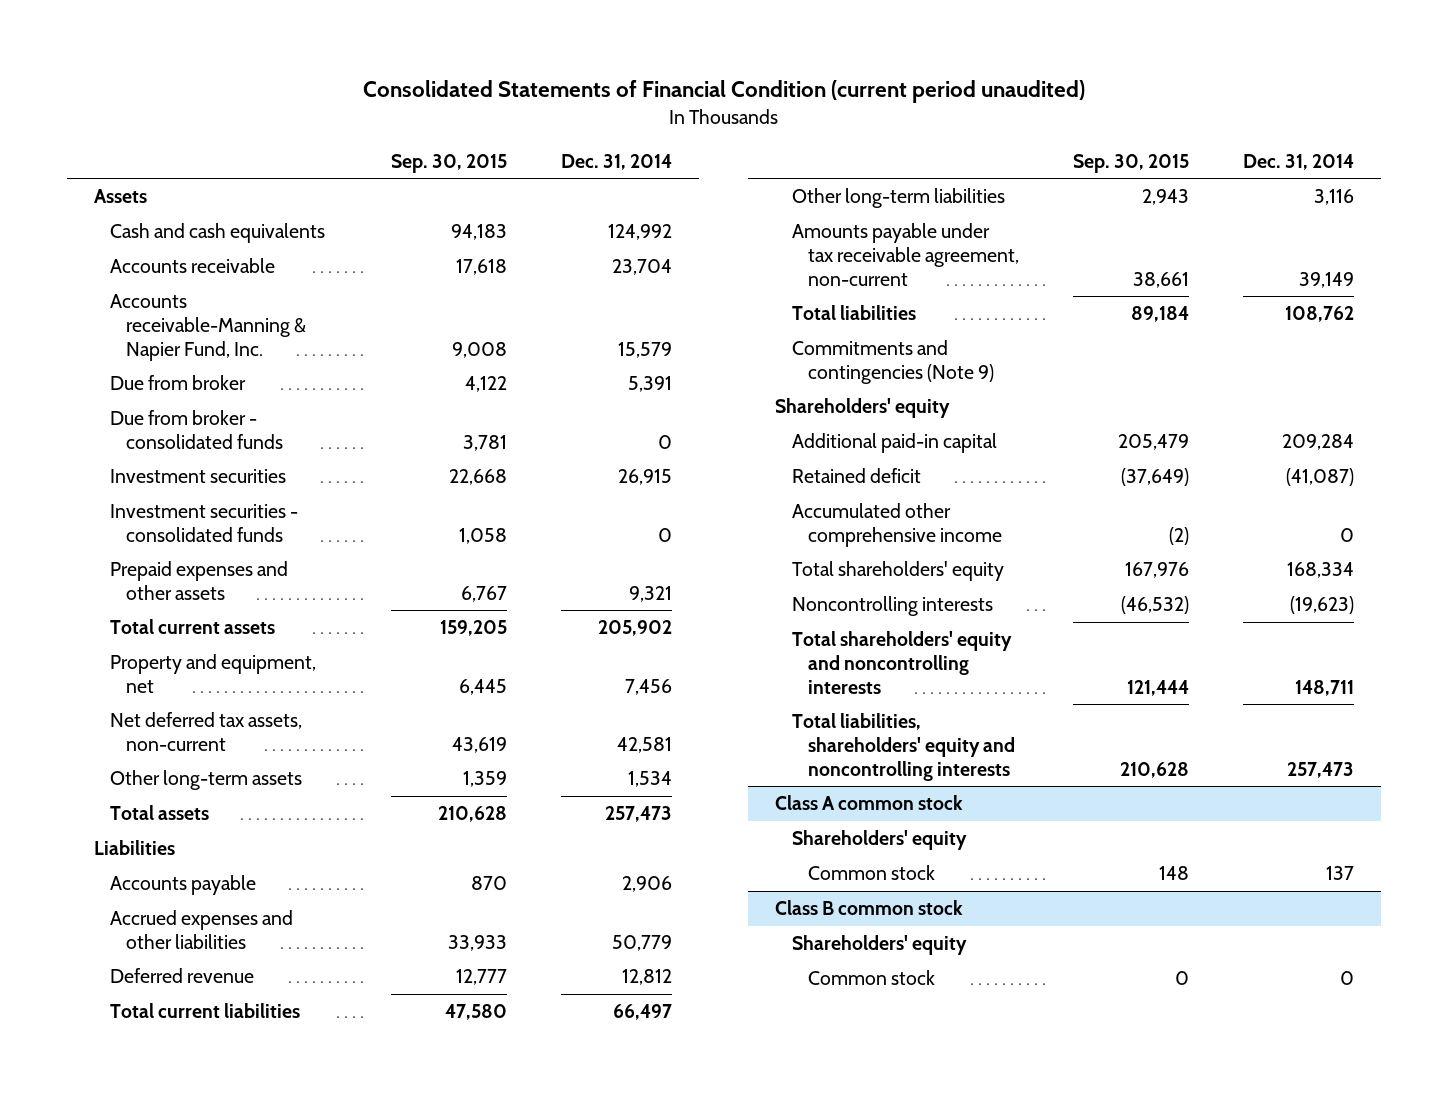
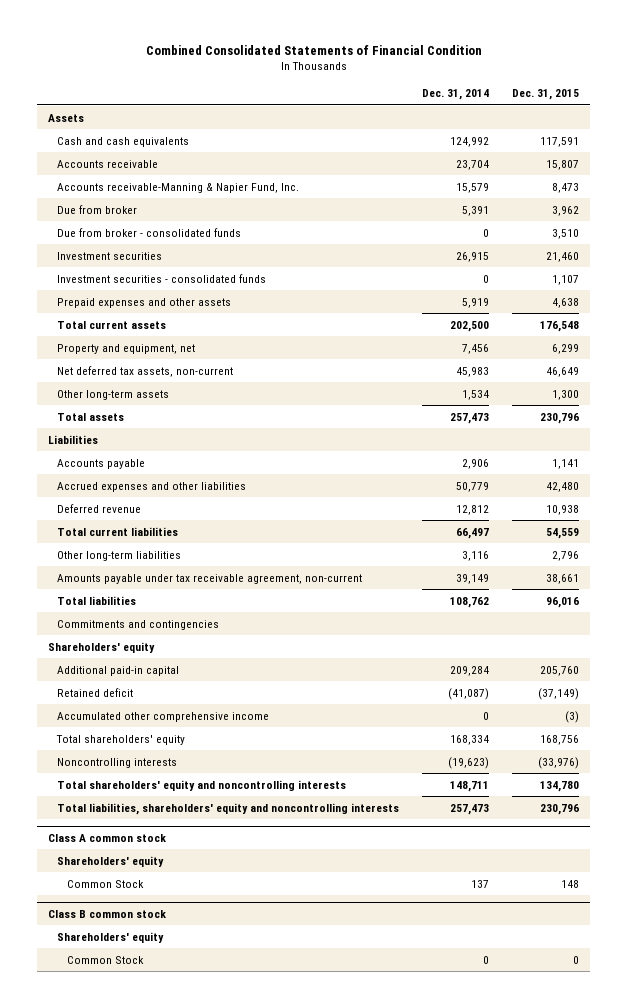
[362,80,1085,104] Consolidated Statements of Financial Condition (current period unaudited) -> [145,44,482,55] Combined Consolidated Statements of Financial Condition
[391,153,508,173] Sep. 30, 2015 -> none
none -> [511,88,579,100] Dec. 31, 2015
[629,585,673,602] 9,321 -> [462,297,490,308] 5,919
[598,620,673,637] 205,902 -> [450,320,490,332] 202,500
[617,736,673,753] 42,581 -> [456,366,490,377] 45,983
[791,340,995,384] Commitments and contingencies (Note 9) -> [57,619,220,630] Commitments and contingencies
[808,865,936,881] Common stock -> [66,879,144,888] Common Stock
[808,970,936,986] Common stock -> [66,955,144,964] Common Stock

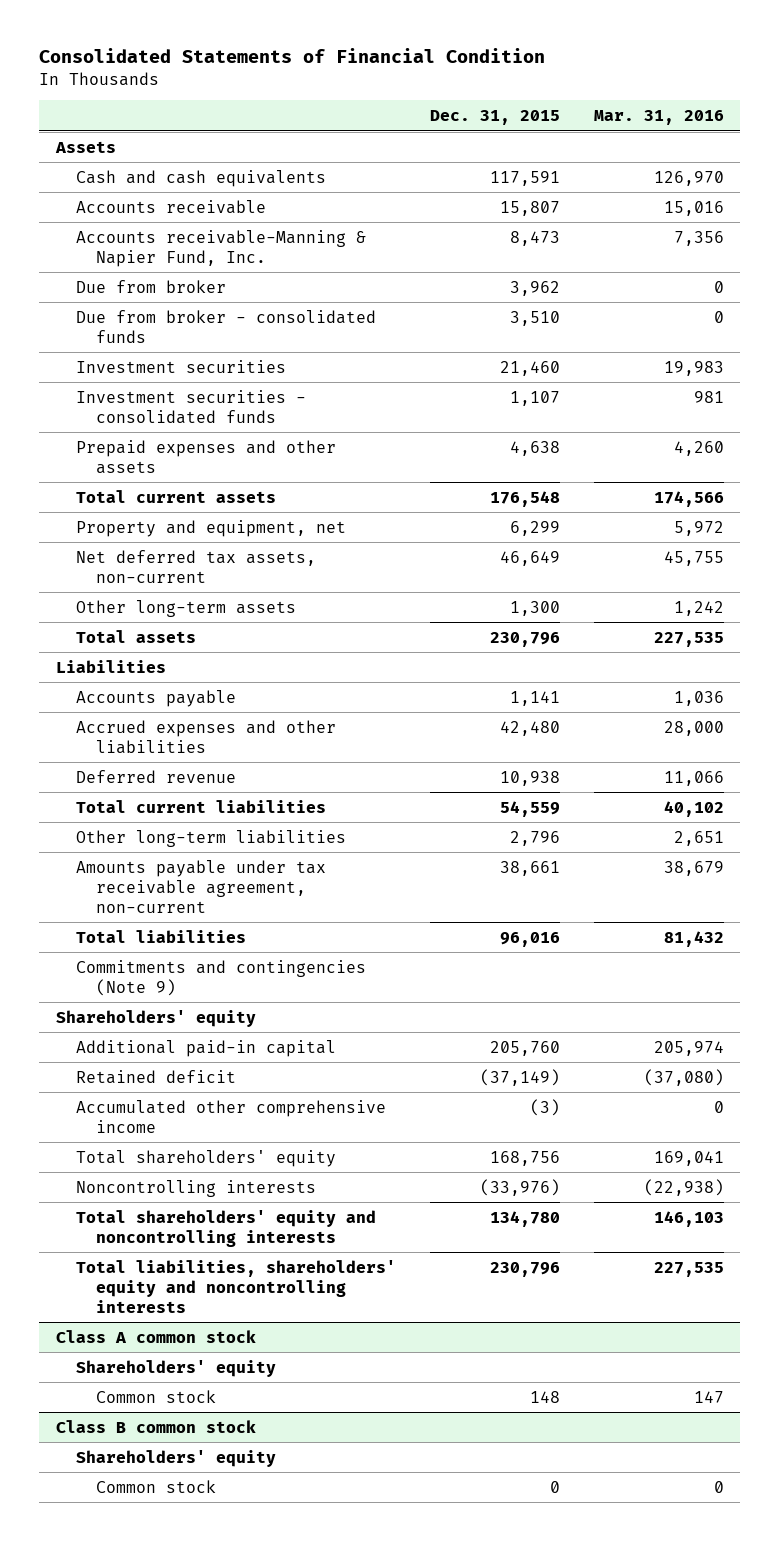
[145,44,482,55] Combined Consolidated Statements of Financial Condition -> [38,48,545,64] Consolidated Statements of Financial Condition
[422,88,490,100] Dec. 31, 2014 -> none
none -> [593,110,724,126] Mar. 31, 2016
[57,619,220,630] Commitments and contingencies -> [76,959,367,996] Commitments and contingencies (Note 9)
[66,879,144,888] Common Stock -> [96,1389,217,1403] Common stock
[66,955,144,964] Common Stock -> [96,1479,217,1493] Common stock

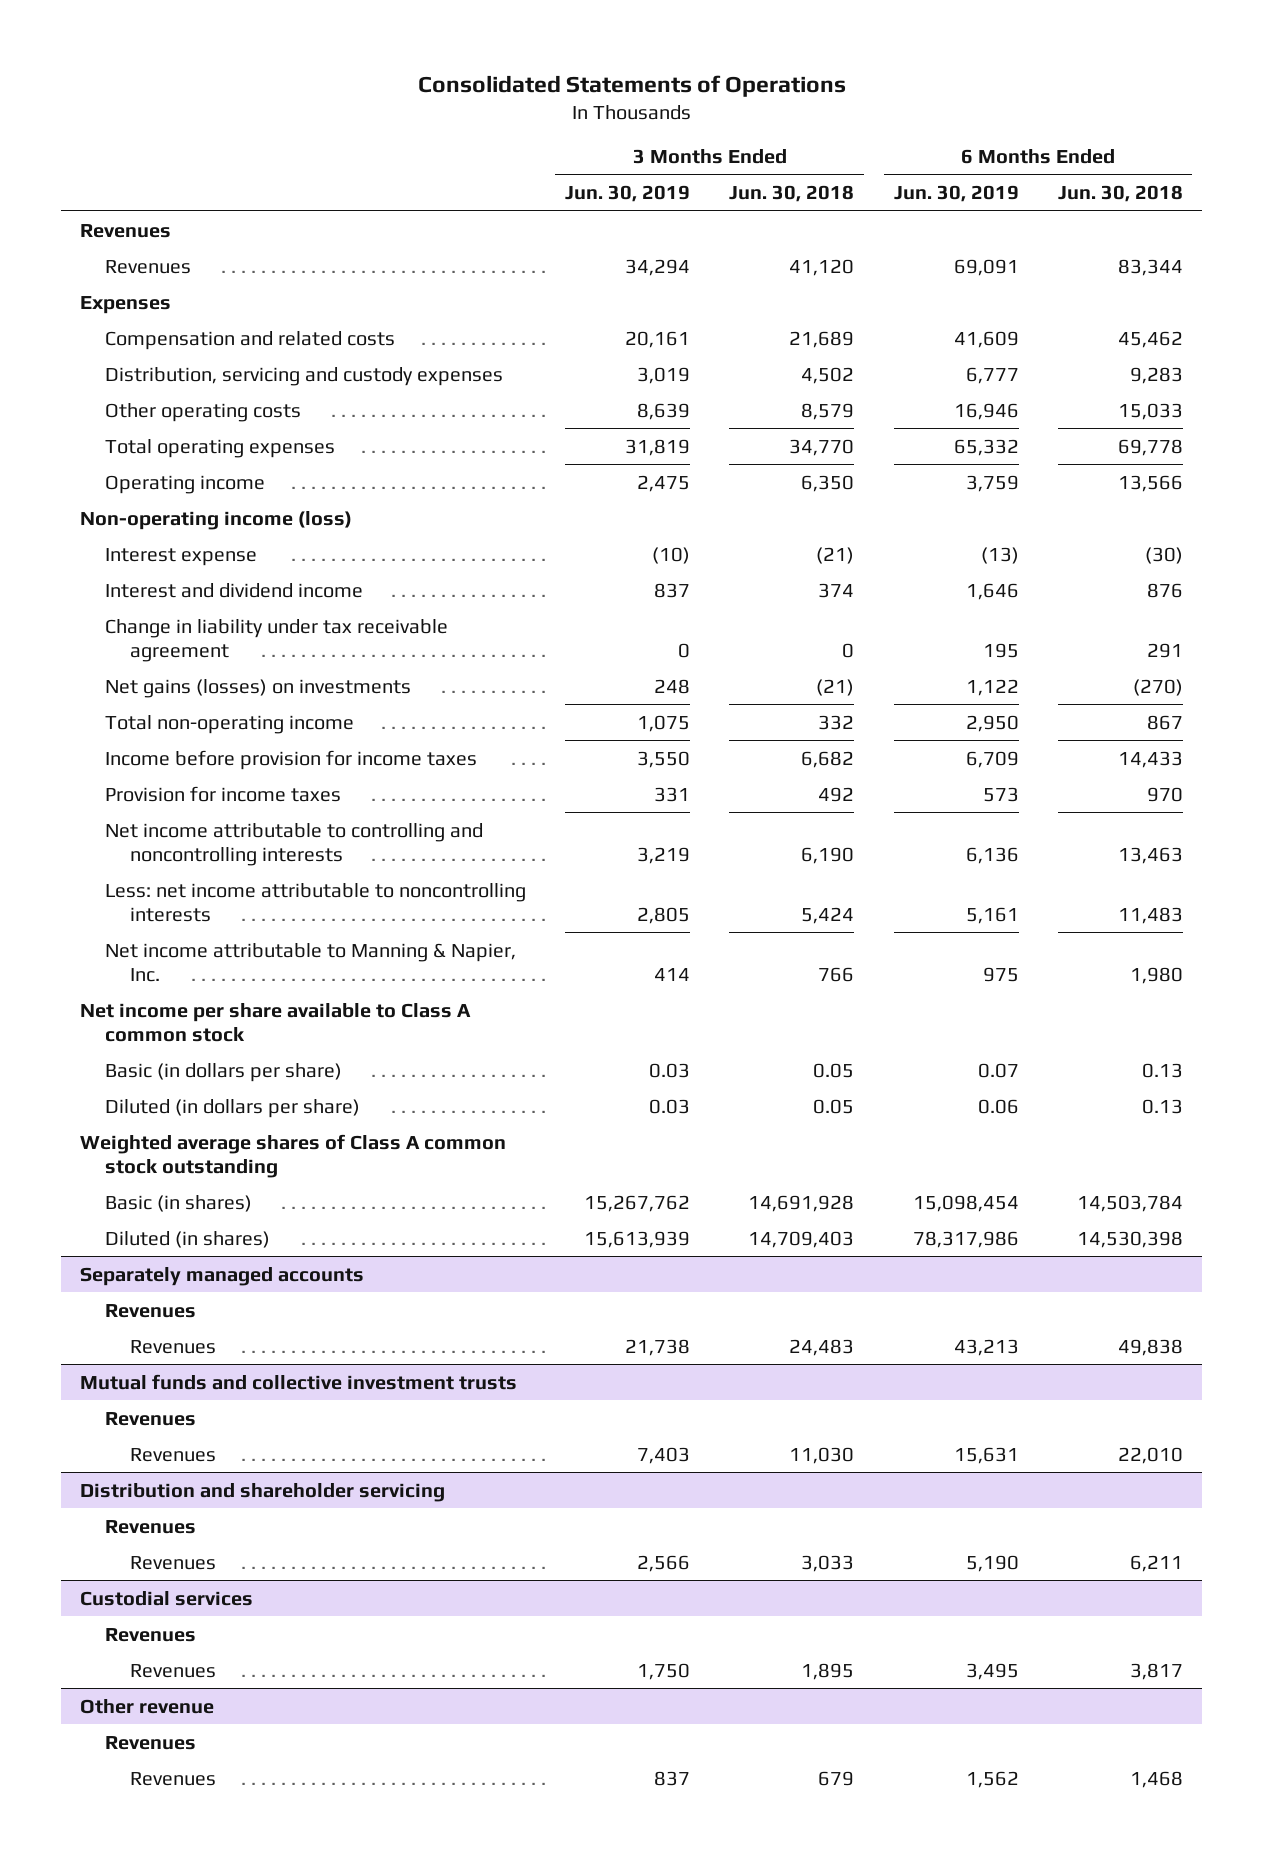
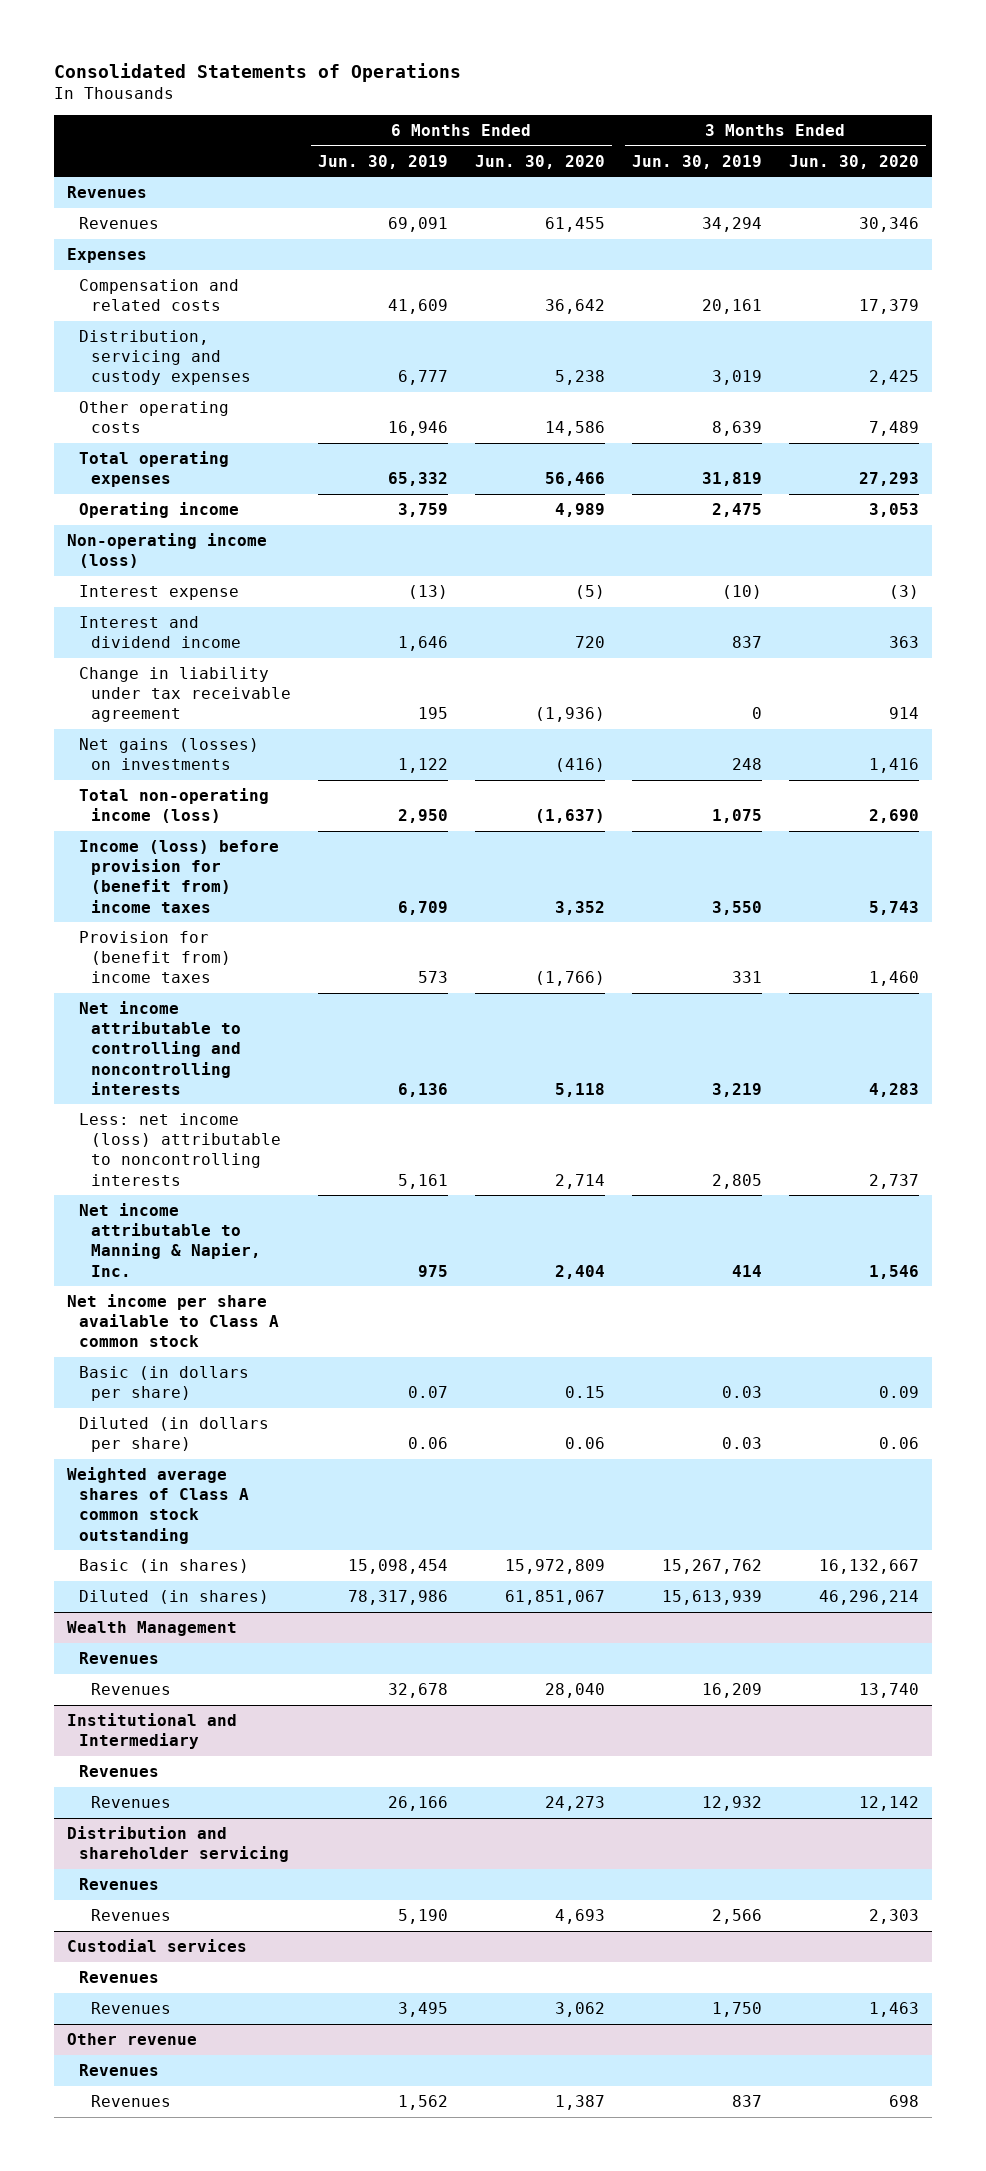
[729,185,855,203] Jun. 30, 2018 -> none
[1057,185,1183,203] Jun. 30, 2018 -> none
none -> [474,154,605,169] Jun. 30, 2020
none -> [788,154,919,169] Jun. 30, 2020
[105,714,355,734] Total non-operating income -> [78,788,269,824] Total non-operating income (loss)
[105,749,478,770] Income before provision for income taxes -> [78,840,279,913] Income (loss) before provision for (benefit from) income taxes
[105,785,342,802] Provision for income taxes -> [78,931,231,984] Provision for (benefit from) income taxes
[105,882,527,922] Less: net income attributable to noncontrolling interests -> [78,1113,281,1186] Less: net income (loss) attributable to noncontrolling interests
[80,1266,365,1286] Separately managed accounts -> [67,1621,238,1637] Wealth Management
[625,1338,691,1356] 21,738 -> [701,1683,762,1699] 16,209
[953,1338,1019,1356] 43,213 -> [387,1683,448,1699] 32,678
[80,1373,518,1390] Mutual funds and collective investment trusts -> [67,1713,238,1750] Institutional and Intermediary
[637,1446,691,1464] 7,403 -> [701,1796,762,1812] 12,932
[953,1446,1019,1464] 15,631 -> [387,1796,448,1812] 26,166

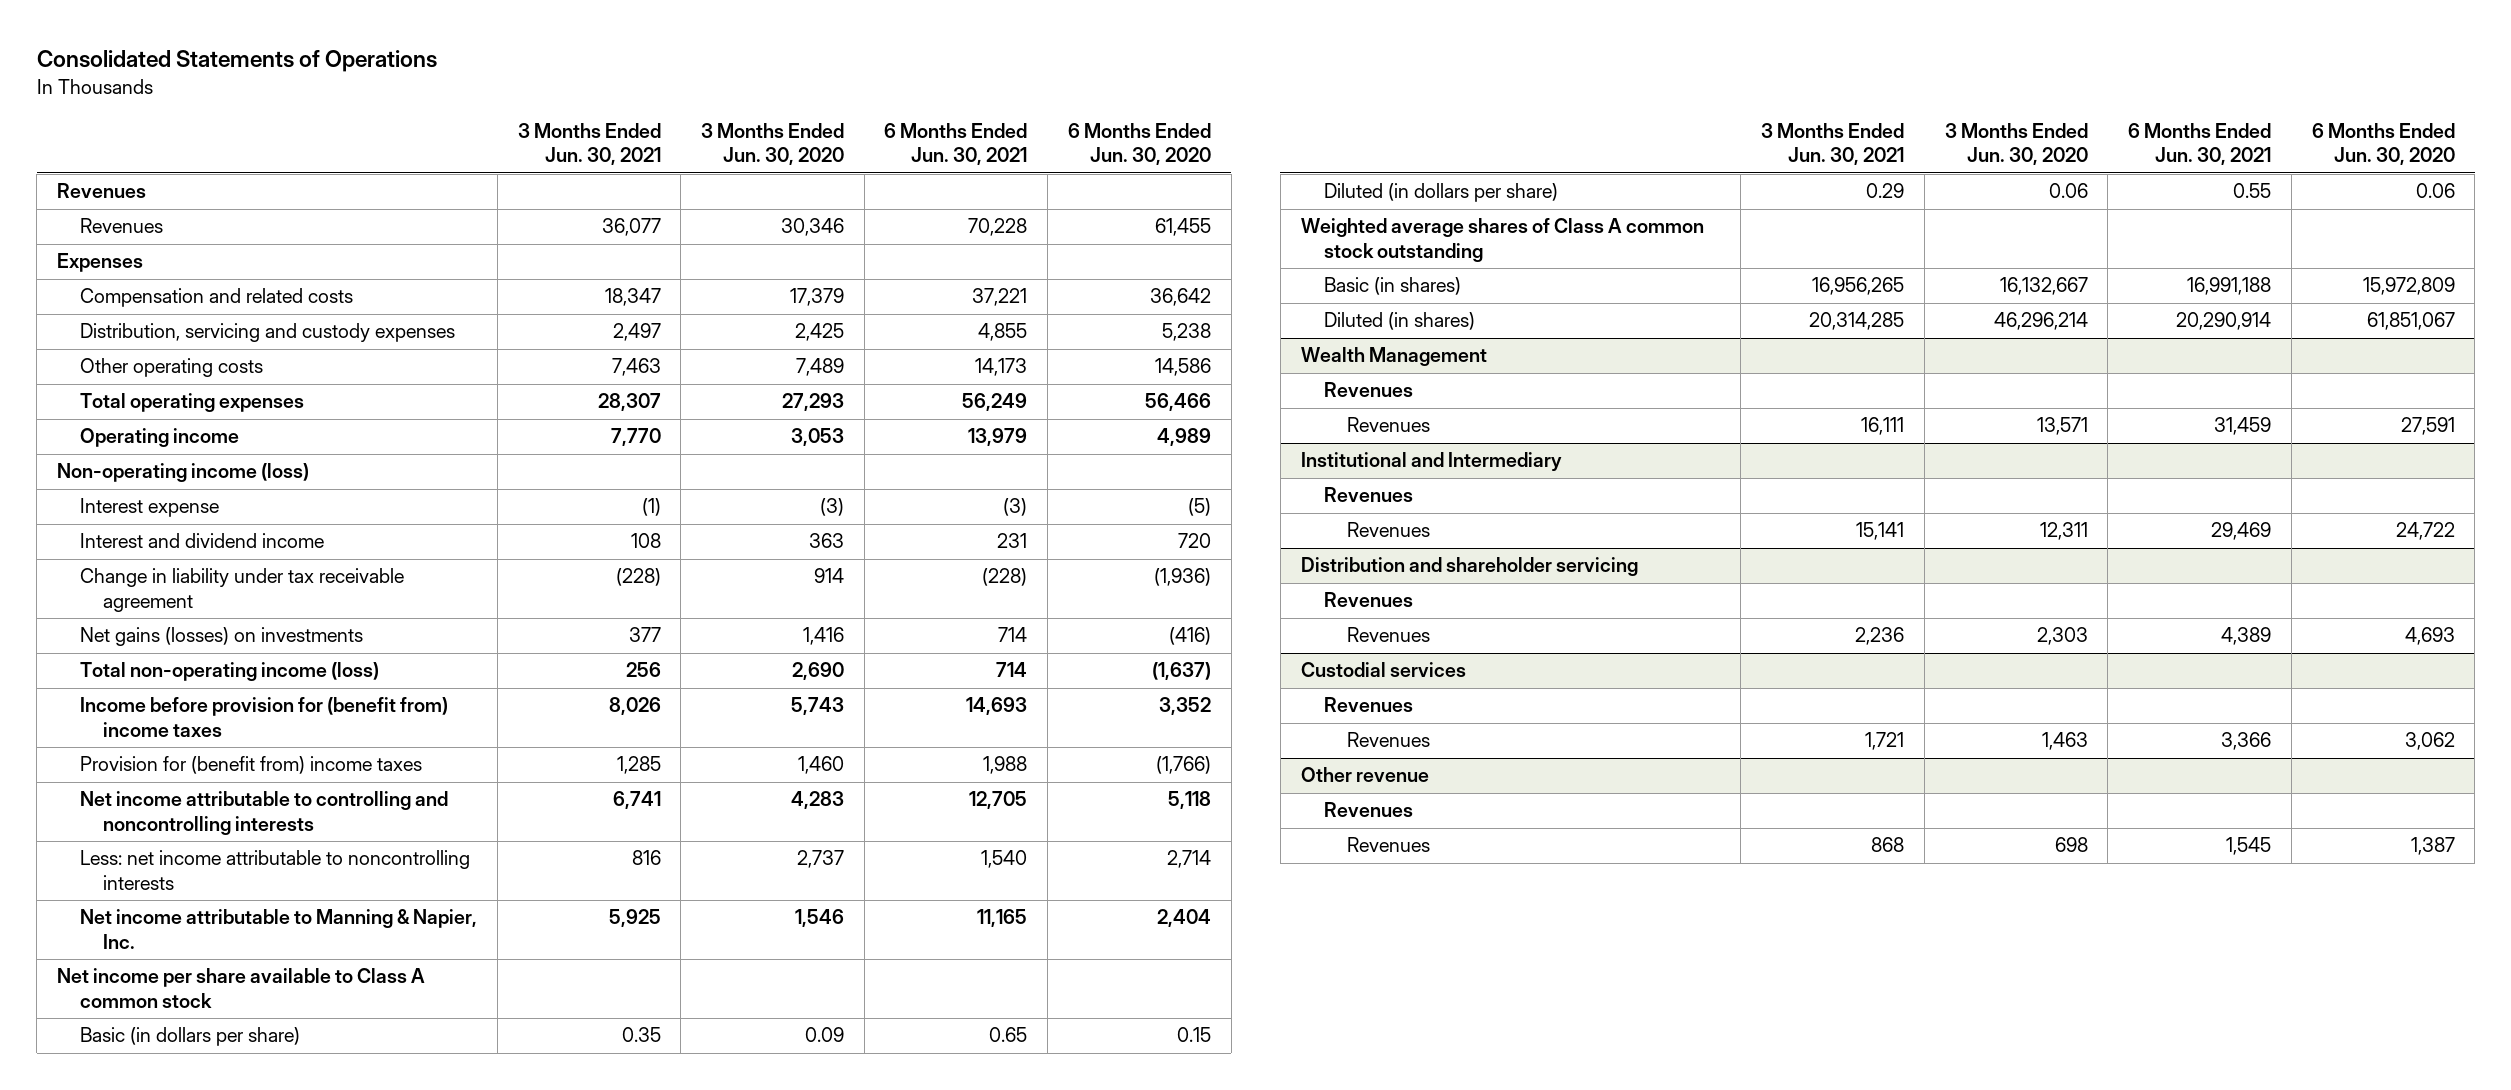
[317,154,448,169] Jun. 30, 2019 -> none
[631,154,762,169] Jun. 30, 2019 -> none
none -> [517,122,661,166] 3 Months Ended Jun. 30, 2021
none -> [884,122,1028,166] 6 Months Ended Jun. 30, 2021
[78,840,279,913] Income (loss) before provision for (benefit from) income taxes -> [80,697,449,738] Income before provision for (benefit from) income taxes
[78,1113,281,1186] Less: net income (loss) attributable to noncontrolling interests -> [80,850,471,891] Less: net income attributable to noncontrolling interests
[544,1683,605,1699] 28,040 -> [2400,417,2455,436] 27,591
[858,1683,919,1699] 13,740 -> [2036,417,2088,436] 13,571
[544,1796,605,1812] 24,273 -> [2395,522,2455,541] 24,722
[858,1796,919,1812] 12,142 -> [2039,522,2088,541] 12,311

